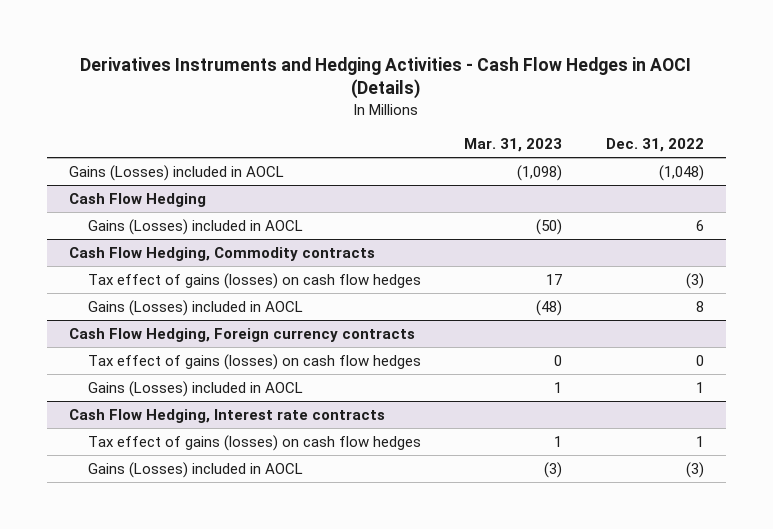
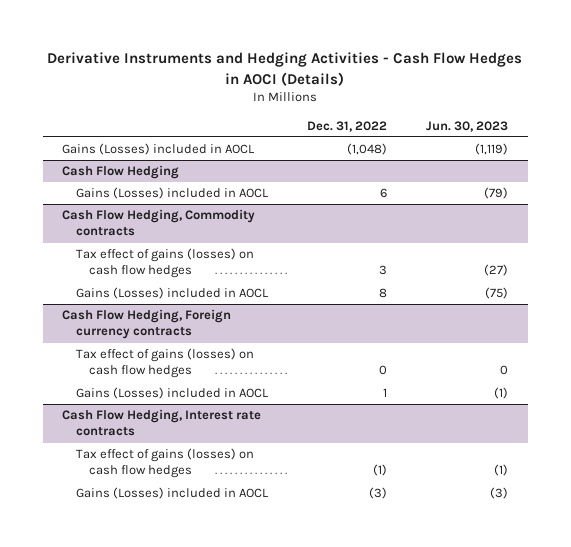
[80,56,692,100] Derivatives Instruments and Hedging Activities - Cash Flow Hedges in AOCI (Details) -> [47,52,523,86] Derivative Instruments and Hedging Activities - Cash Flow Hedges in AOCI (Details)
[464,138,563,153] Mar. 31, 2023 -> none
none -> [426,120,509,132] Jun. 30, 2023
[685,273,704,290] (3) -> [378,265,387,276] 3
[695,436,704,448] 1 -> [372,464,387,477] (1)

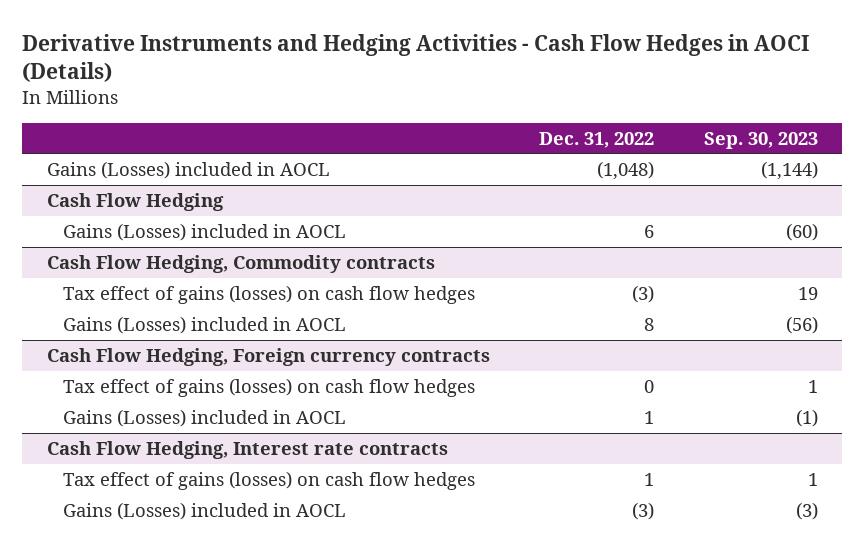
[426,120,509,132] Jun. 30, 2023 -> none
none -> [703,131,818,149] Sep. 30, 2023
[378,265,387,276] 3 -> [632,285,655,304] (3)
[372,464,387,477] (1) -> [644,473,655,487] 1

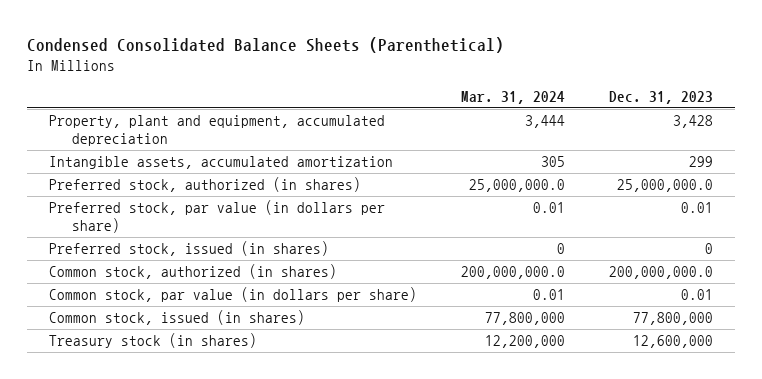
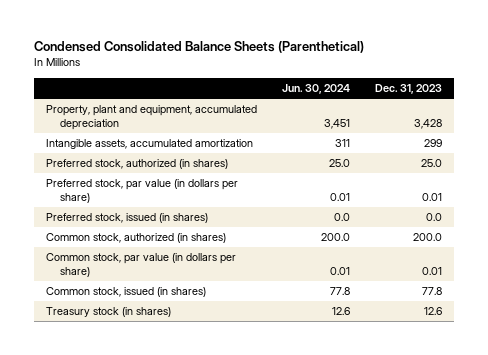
[461,90,566,104] Mar. 31, 2024 -> none
none -> [282,83,351,94] Jun. 30, 2024
[617,179,714,193] 25,000,000.0 -> [420,159,442,168] 25.0
[705,243,714,255] 0 -> [425,213,442,222] 0.0
[609,266,714,280] 200,000,000.0 -> [412,233,442,242] 200.0
[633,312,714,326] 77,800,000 -> [421,287,442,296] 77.8
[633,335,714,349] 12,600,000 -> [423,307,442,316] 12.6

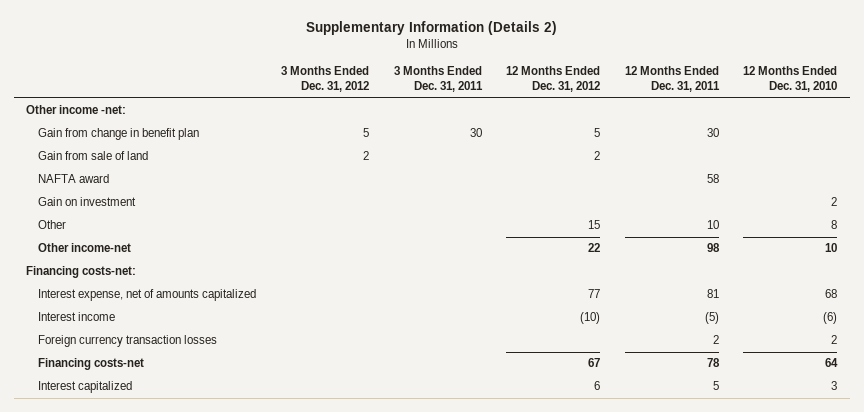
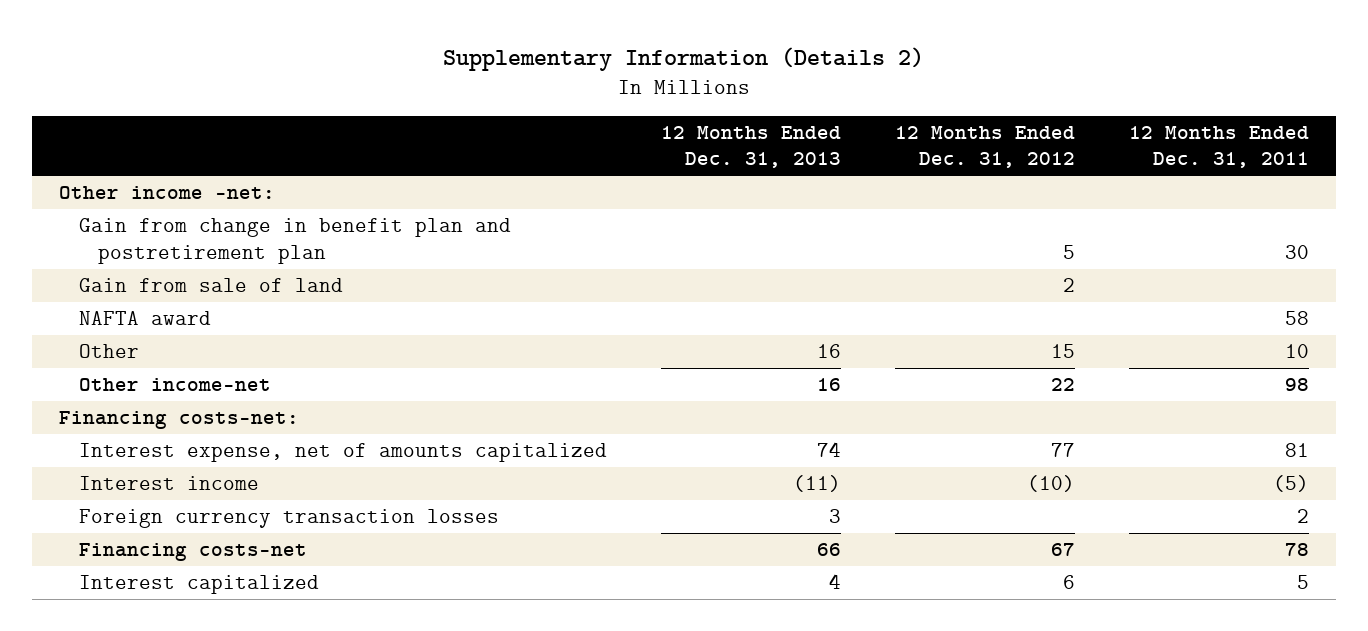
[281,66,370,93] 3 Months Ended Dec. 31, 2012 -> none
[393,66,483,93] 3 Months Ended Dec. 31, 2011 -> none
[743,66,838,93] 12 Months Ended Dec. 31, 2010 -> none
none -> [660,125,841,169] 12 Months Ended Dec. 31, 2013
[38,128,200,141] Gain from change in benefit plan -> [78,217,511,264] Gain from change in benefit plan and postretirement plan
[38,197,137,207] Gain on investment -> none

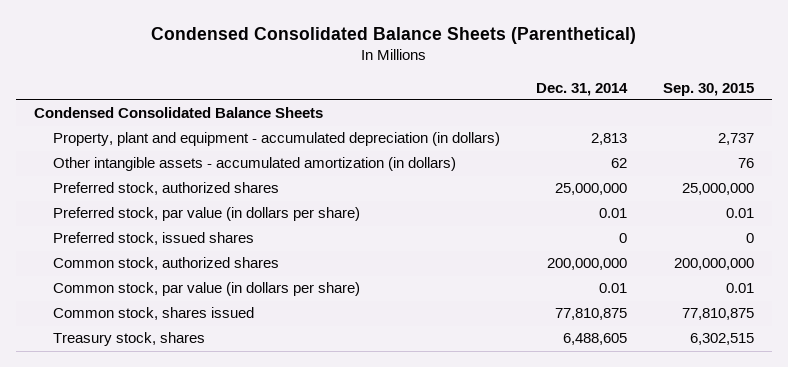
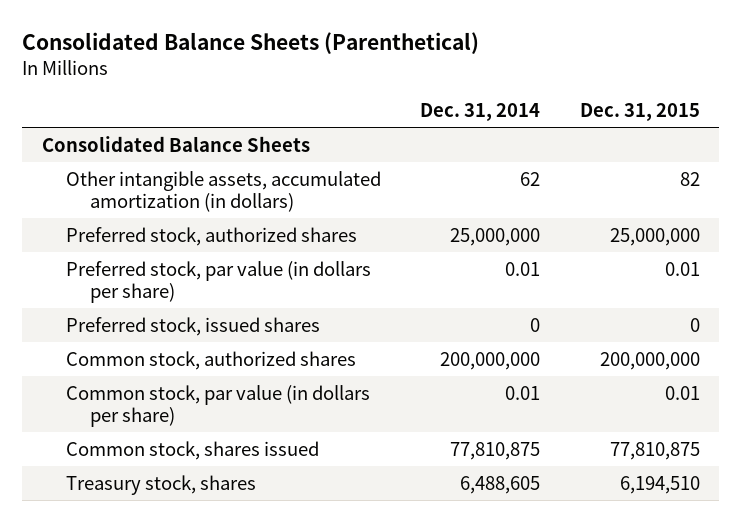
[150,26,636,44] Condensed Consolidated Balance Sheets (Parenthetical) -> [21,32,479,55] Consolidated Balance Sheets (Parenthetical)
[662,82,754,96] Sep. 30, 2015 -> none
none -> [579,103,700,122] Dec. 31, 2015
[52,132,500,147] Property, plant and equipment - accumulated depreciation (in dollars) -> none
[33,107,323,119] Condensed Consolidated Balance Sheets -> [41,135,310,152] Consolidated Balance Sheets
[52,157,456,172] Other intangible assets - accumulated amortization (in dollars) -> [65,170,381,212] Other intangible assets, accumulated amortization (in dollars)

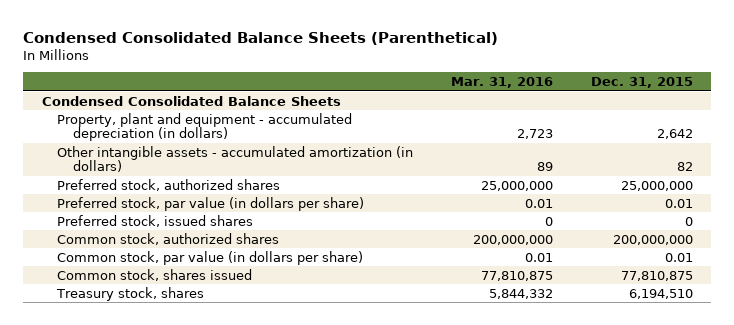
[21,32,479,55] Consolidated Balance Sheets (Parenthetical) -> [22,31,498,45] Condensed Consolidated Balance Sheets (Parenthetical)
[420,103,541,122] Dec. 31, 2014 -> none
none -> [450,77,553,89] Mar. 31, 2016
[41,135,310,152] Consolidated Balance Sheets -> [41,95,341,106] Condensed Consolidated Balance Sheets
none -> [57,112,353,142] Property, plant and equipment - accumulated depreciation (in dollars)
[65,170,381,212] Other intangible assets, accumulated amortization (in dollars) -> [57,145,414,173] Other intangible assets - accumulated amortization (in dollars)

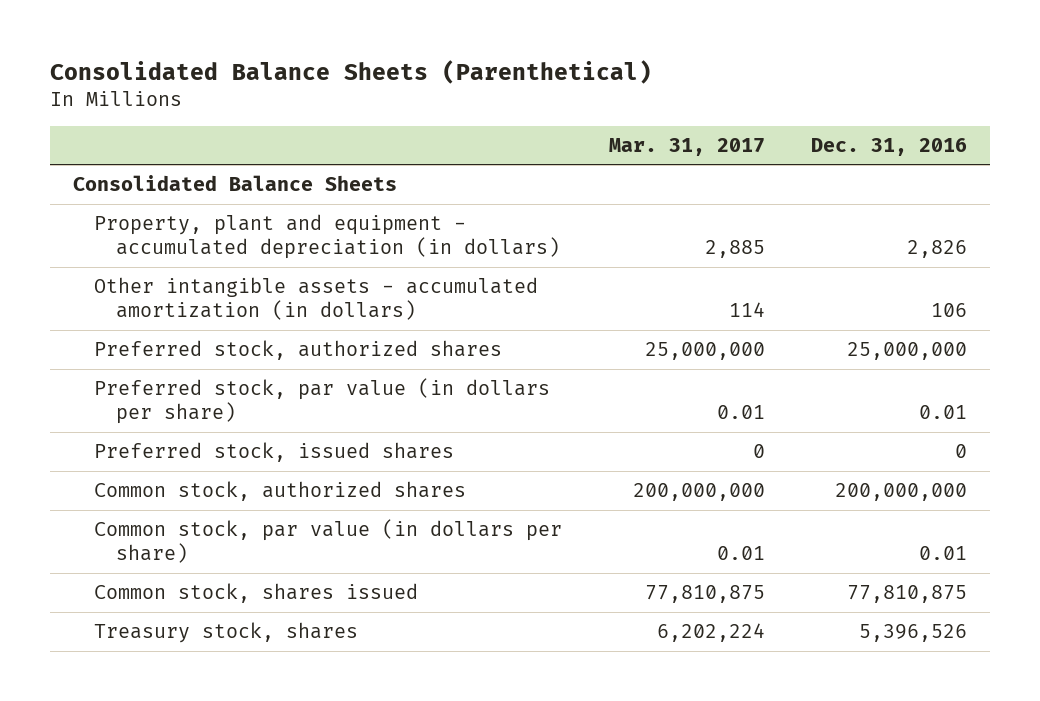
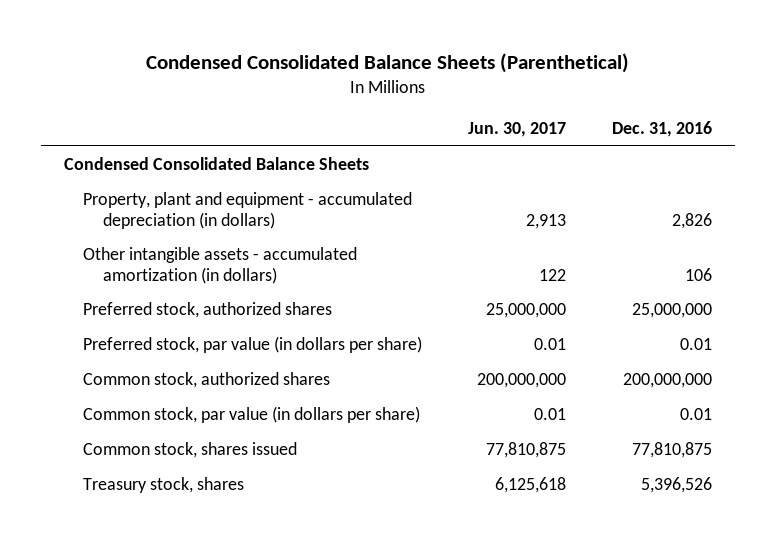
[49,59,652,84] Consolidated Balance Sheets (Parenthetical) -> [146,52,630,73] Condensed Consolidated Balance Sheets (Parenthetical)
[608,137,765,156] Mar. 31, 2017 -> none
none -> [468,122,567,138] Jun. 30, 2017
[72,175,397,192] Consolidated Balance Sheets -> [63,157,369,171] Condensed Consolidated Balance Sheets
[94,442,455,463] Preferred stock, issued shares -> none

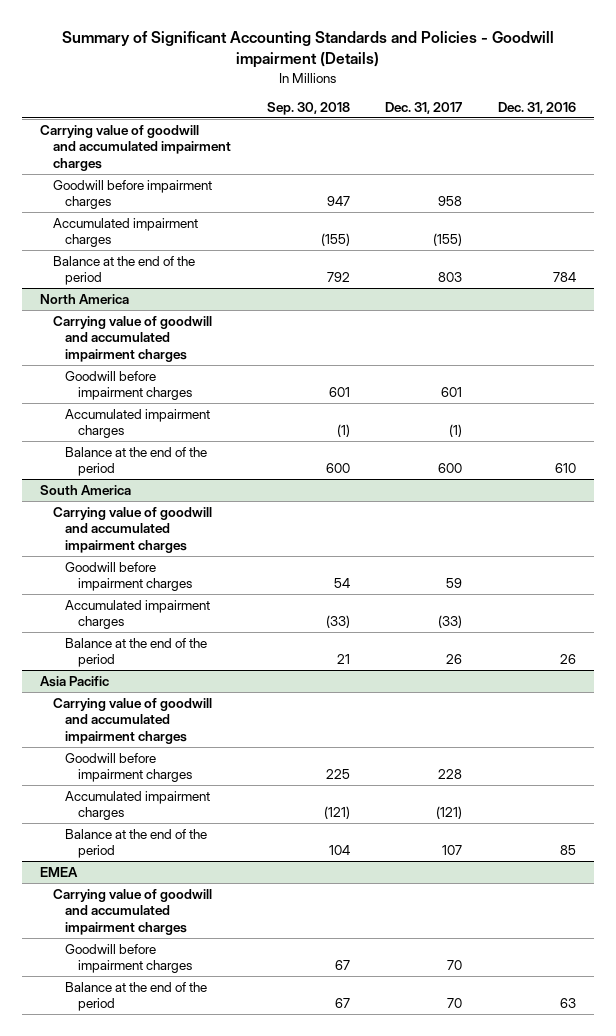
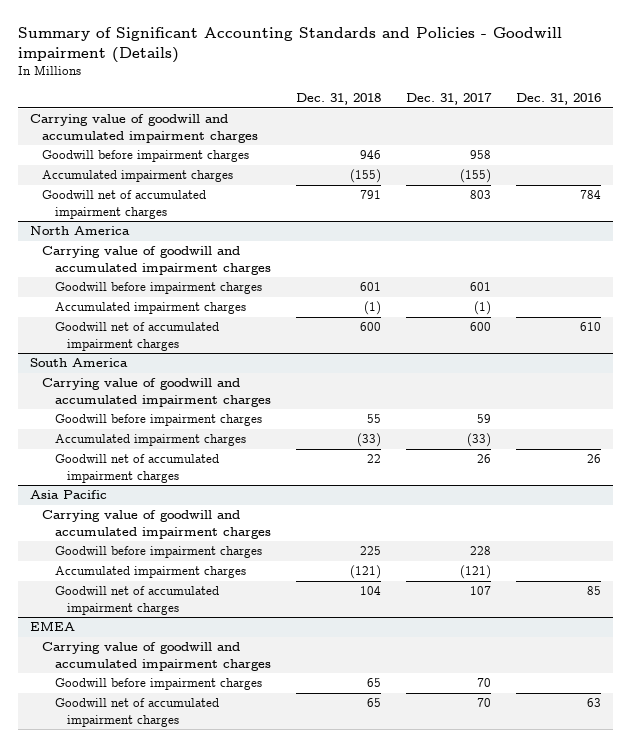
[266,101,350,115] Sep. 30, 2018 -> none
none -> [295,93,381,106] Dec. 31, 2018
[52,255,195,286] Balance at the end of the period -> [42,190,207,219] Goodwill net of accumulated impairment charges
[65,446,208,477] Balance at the end of the period -> [54,322,219,351] Goodwill net of accumulated impairment charges
[65,637,208,668] Balance at the end of the period -> [54,454,219,483] Goodwill net of accumulated impairment charges
[65,828,208,859] Balance at the end of the period -> [54,586,219,615] Goodwill net of accumulated impairment charges
[65,981,208,1012] Balance at the end of the period -> [54,698,219,727] Goodwill net of accumulated impairment charges

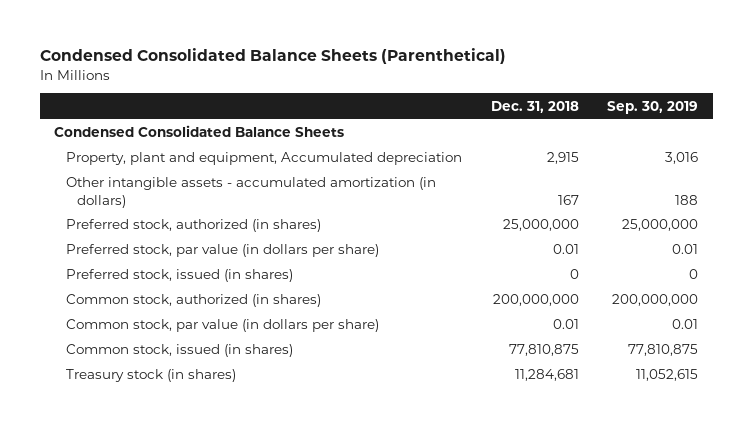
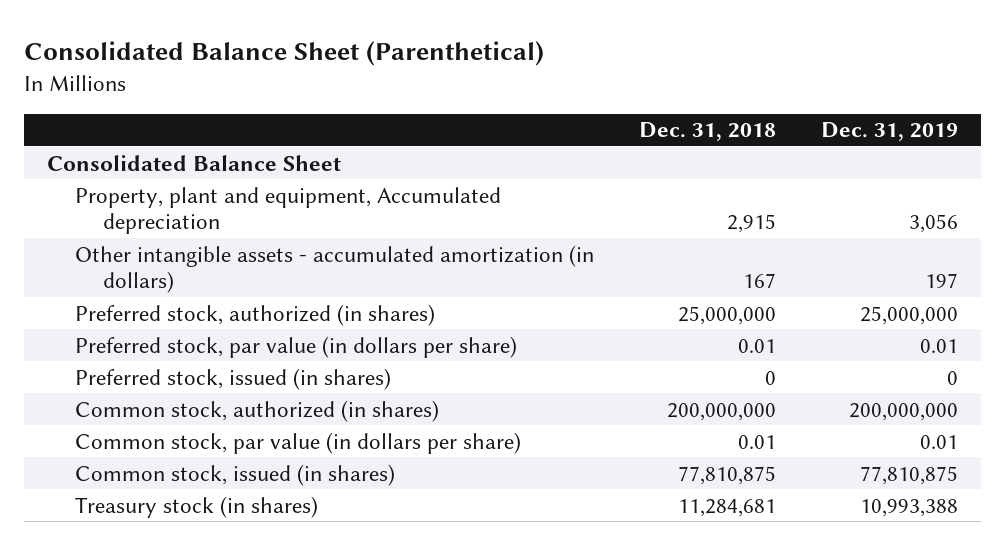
[40,48,507,65] Condensed Consolidated Balance Sheets (Parenthetical) -> [23,40,544,66] Consolidated Balance Sheet (Parenthetical)
[607,100,699,114] Sep. 30, 2019 -> none
none -> [821,122,959,142] Dec. 31, 2019
[54,125,345,138] Condensed Consolidated Balance Sheets -> [46,154,341,171] Consolidated Balance Sheet

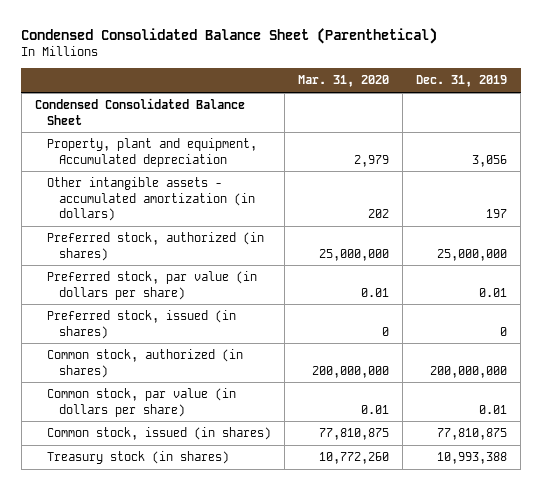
[23,40,544,66] Consolidated Balance Sheet (Parenthetical) -> [21,27,438,44] Condensed Consolidated Balance Sheet (Parenthetical)
[639,122,777,142] Dec. 31, 2018 -> none
none -> [298,75,390,88] Mar. 31, 2020
[46,154,341,171] Consolidated Balance Sheet -> [34,98,245,125] Condensed Consolidated Balance Sheet

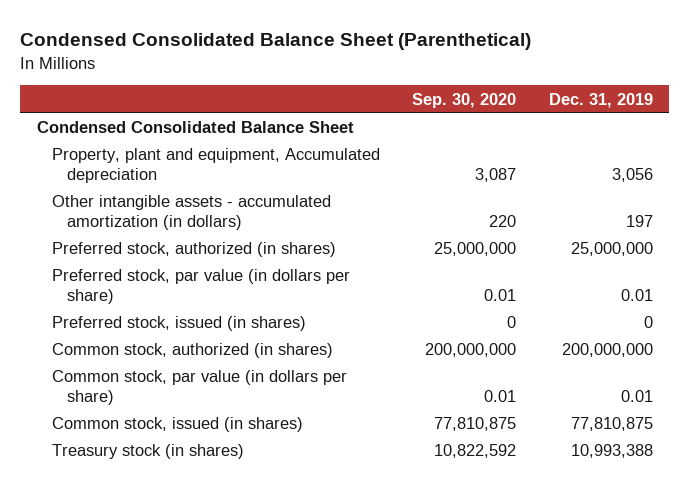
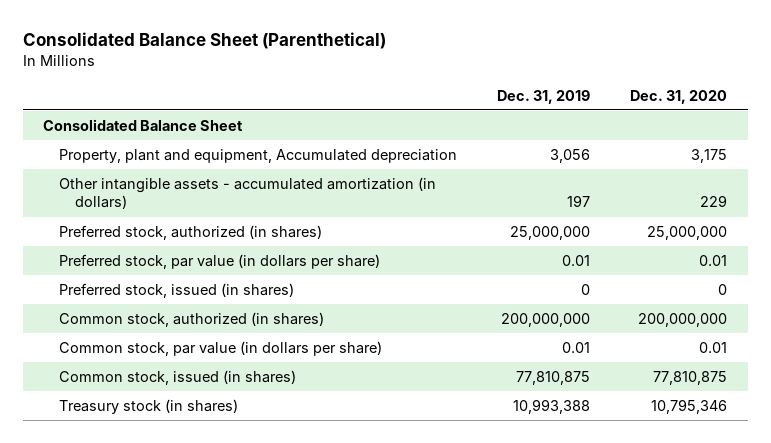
[20,33,532,51] Condensed Consolidated Balance Sheet (Parenthetical) -> [23,32,387,50] Consolidated Balance Sheet (Parenthetical)
[412,92,517,108] Sep. 30, 2020 -> none
none -> [630,89,728,104] Dec. 31, 2020
[36,121,354,134] Condensed Consolidated Balance Sheet -> [43,118,244,131] Consolidated Balance Sheet

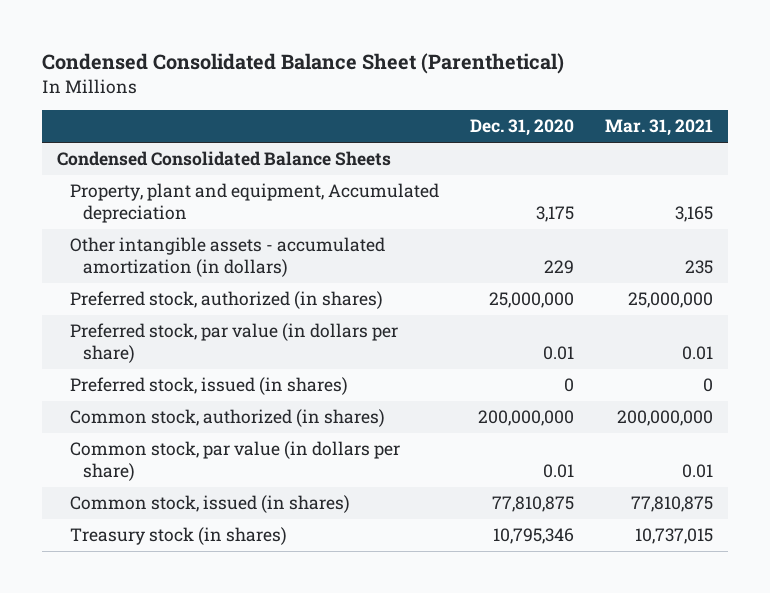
[23,32,387,50] Consolidated Balance Sheet (Parenthetical) -> [41,52,564,74] Condensed Consolidated Balance Sheet (Parenthetical)
[497,89,591,104] Dec. 31, 2019 -> none
none -> [604,119,713,137] Mar. 31, 2021
[43,118,244,131] Consolidated Balance Sheet -> [57,151,392,167] Condensed Consolidated Balance Sheets

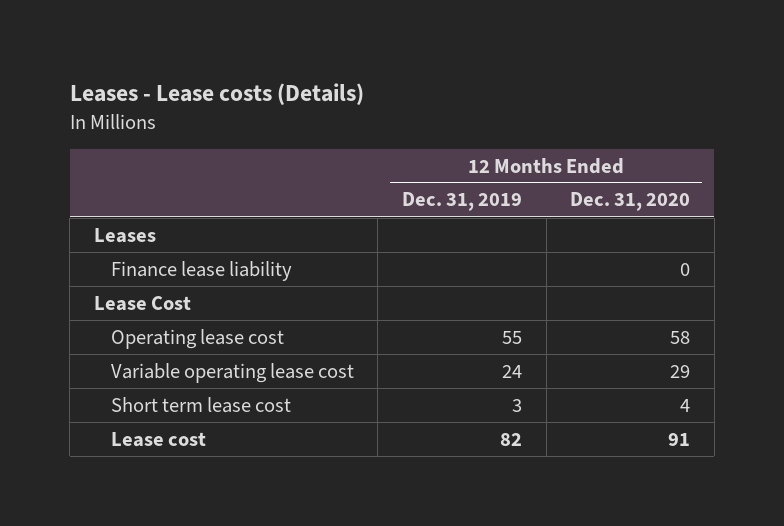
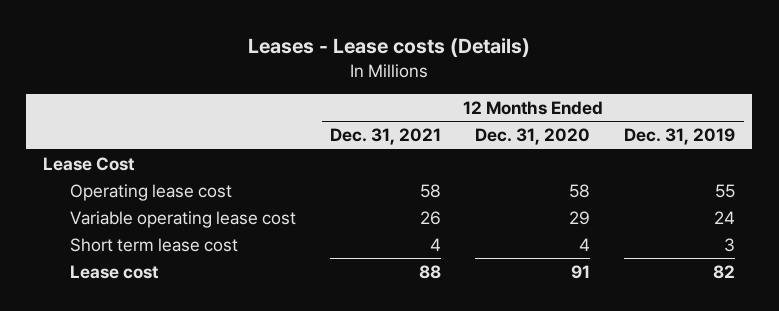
none -> [330,128,442,146] Dec. 31, 2021
[93,227,156,243] Leases -> none
[110,260,292,281] Finance lease liability -> none

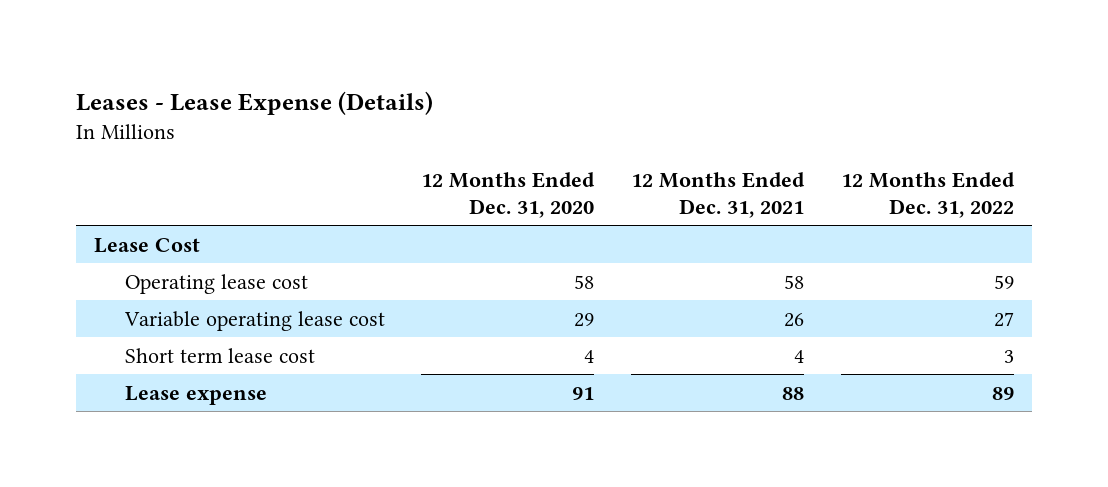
[248,38,531,58] Leases - Lease costs (Details) -> [75,90,433,115] Leases - Lease Expense (Details)
[624,128,736,146] Dec. 31, 2019 -> none
none -> [840,171,1015,218] 12 Months Ended Dec. 31, 2022
[69,264,159,279] Lease cost -> [124,385,267,405] Lease expense

